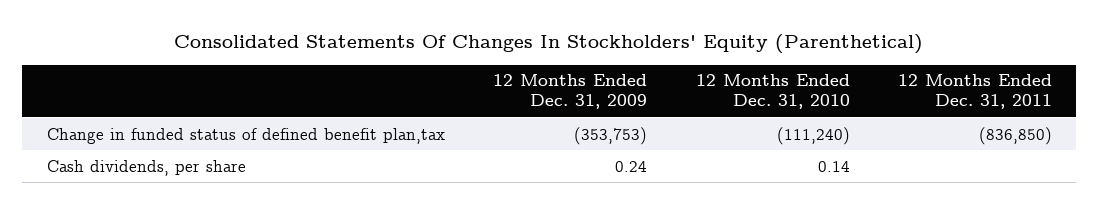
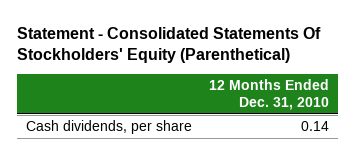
[174,34,924,55] Consolidated Statements Of Changes In Stockholders' Equity (Parenthetical) -> [17,26,322,64] Statement - Consolidated Statements Of Stockholders' Equity (Parenthetical)
[493,74,648,110] 12 Months Ended Dec. 31, 2009 -> none
[898,74,1053,110] 12 Months Ended Dec. 31, 2011 -> none
[46,127,445,144] Change in funded status of defined benefit plan,tax -> none

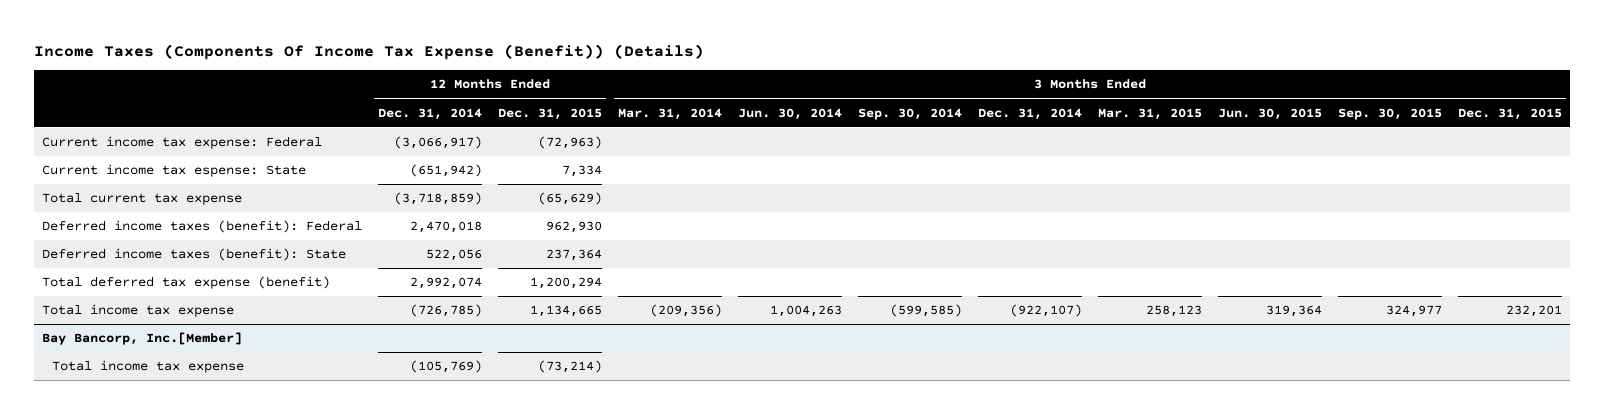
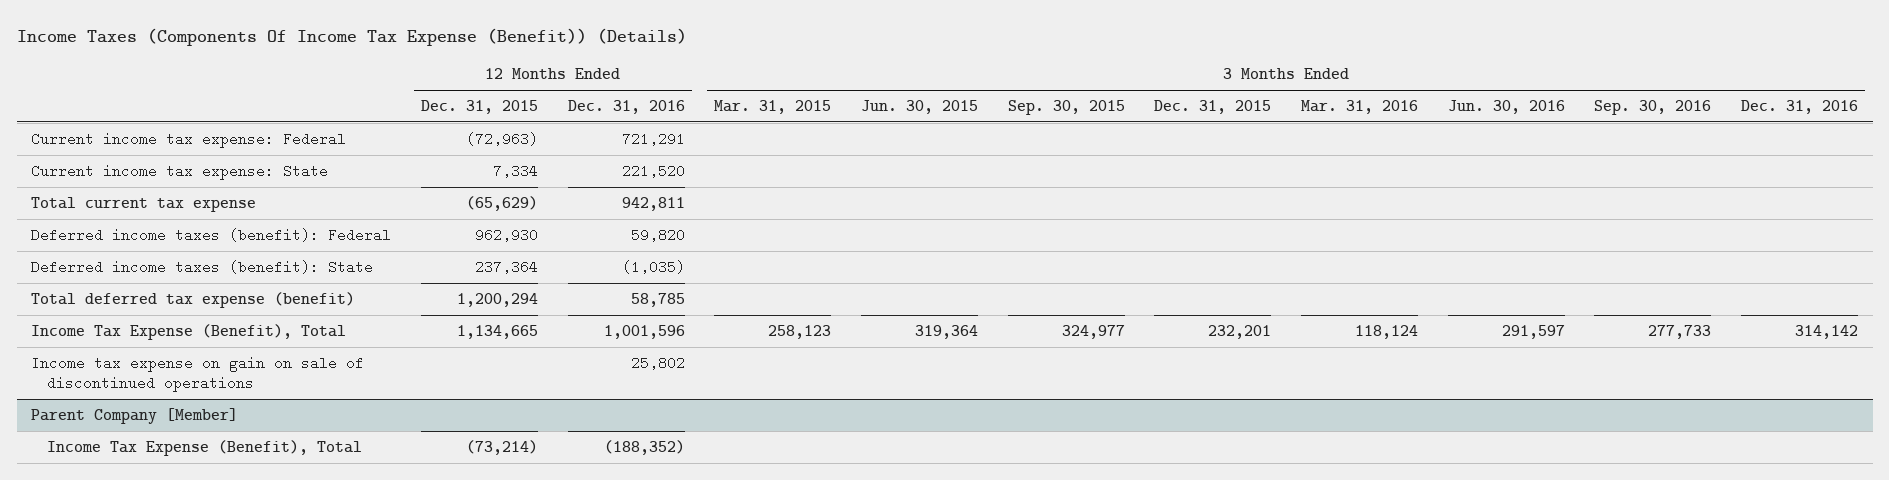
[377,107,482,120] Dec. 31, 2014 -> none
[617,107,722,120] Mar. 31, 2014 -> none
[737,107,842,120] Jun. 30, 2014 -> none
[857,107,962,120] Sep. 30, 2014 -> none
[977,107,1082,120] Dec. 31, 2014 -> none
none -> [567,100,685,115] Dec. 31, 2016
none -> [1300,100,1418,115] Mar. 31, 2016
none -> [1447,100,1565,115] Jun. 30, 2016
none -> [1594,100,1712,116] Sep. 30, 2016
none -> [1740,100,1858,115] Dec. 31, 2016
[41,164,306,178] Current income tax espense: State -> [31,163,329,180] Current income tax expense: State
[41,304,234,318] Total income tax expense -> [31,323,347,340] Income Tax Expense (Benefit), Total
none -> [31,355,365,392] Income tax expense on gain on sale of discontinued operations
[41,332,242,346] Bay Bancorp, Inc.[Member] -> [31,407,239,424] Parent Company [Member]
[51,360,244,374] Total income tax expense -> [47,439,363,456] Income Tax Expense (Benefit), Total

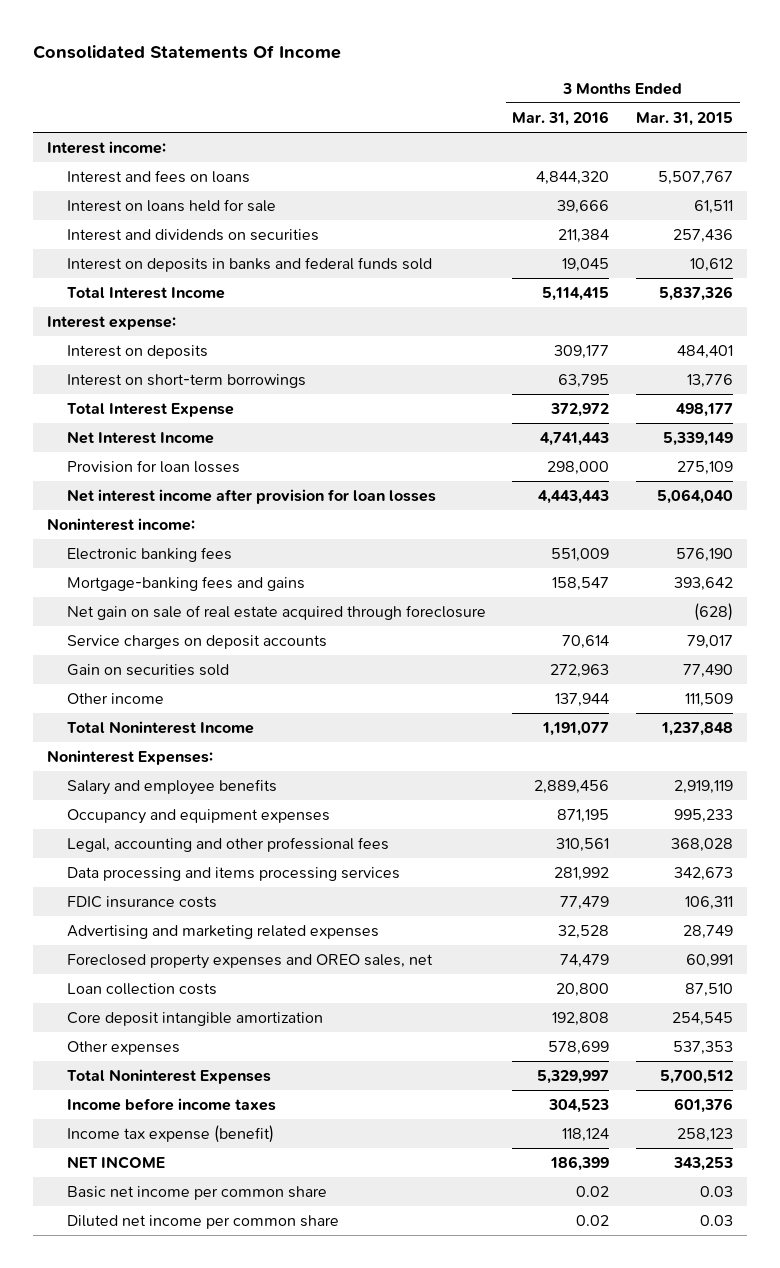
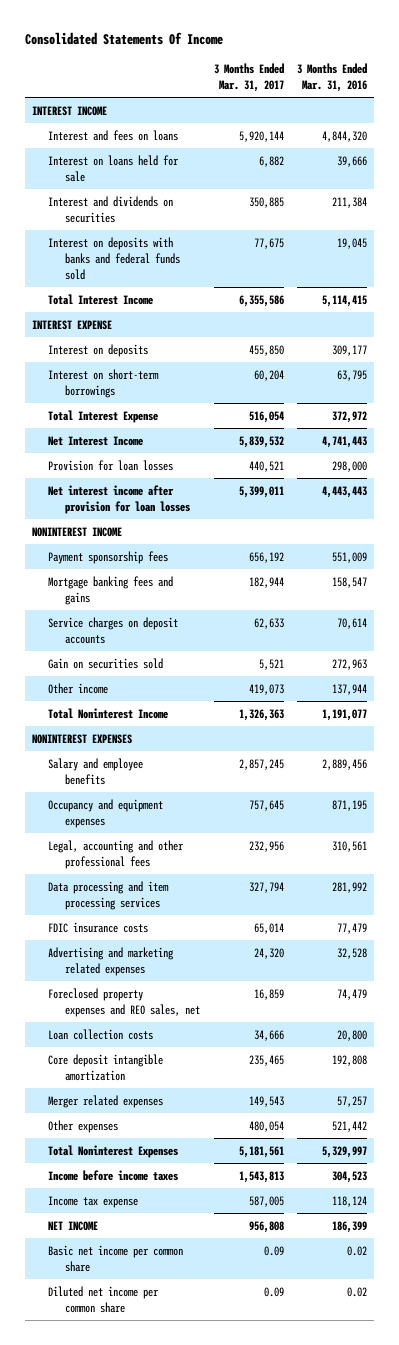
[636,111,734,126] Mar. 31, 2015 -> none
none -> [213,62,284,92] 3 Months Ended Mar. 31, 2017
[46,141,166,155] Interest income: -> [31,105,107,116] INTEREST INCOME
[66,257,432,273] Interest on deposits in banks and federal funds sold -> [48,236,181,280] Interest on deposits with banks and federal funds sold
[46,316,176,331] Interest expense: -> [31,319,112,330] INTEREST EXPENSE
[66,605,486,621] Net gain on sale of real estate acquired through foreclosure -> none
[46,518,195,532] Noninterest income: -> [31,526,122,537] NONINTEREST INCOME
[66,547,232,563] Electronic banking fees -> [48,550,169,564] Payment sponsorship fees
[66,576,305,592] Mortgage-banking fees and gains -> [48,575,174,605] Mortgage banking fees and gains
[46,750,213,766] Noninterest Expenses: -> [31,733,132,744] NONINTEREST EXPENSES
[66,867,400,882] Data processing and items processing services -> [48,880,170,910] Data processing and item processing services
[66,954,433,970] Foreclosed property expenses and OREO sales, net -> [48,987,201,1017] Foreclosed property expenses and REO sales, net
none -> [48,1094,164,1108] Merger related expenses
[548,1041,610,1056] 578,699 -> [331,1120,367,1132] 521,442
[66,1125,274,1144] Income tax expense (benefit) -> [48,1195,139,1208] Income tax expense

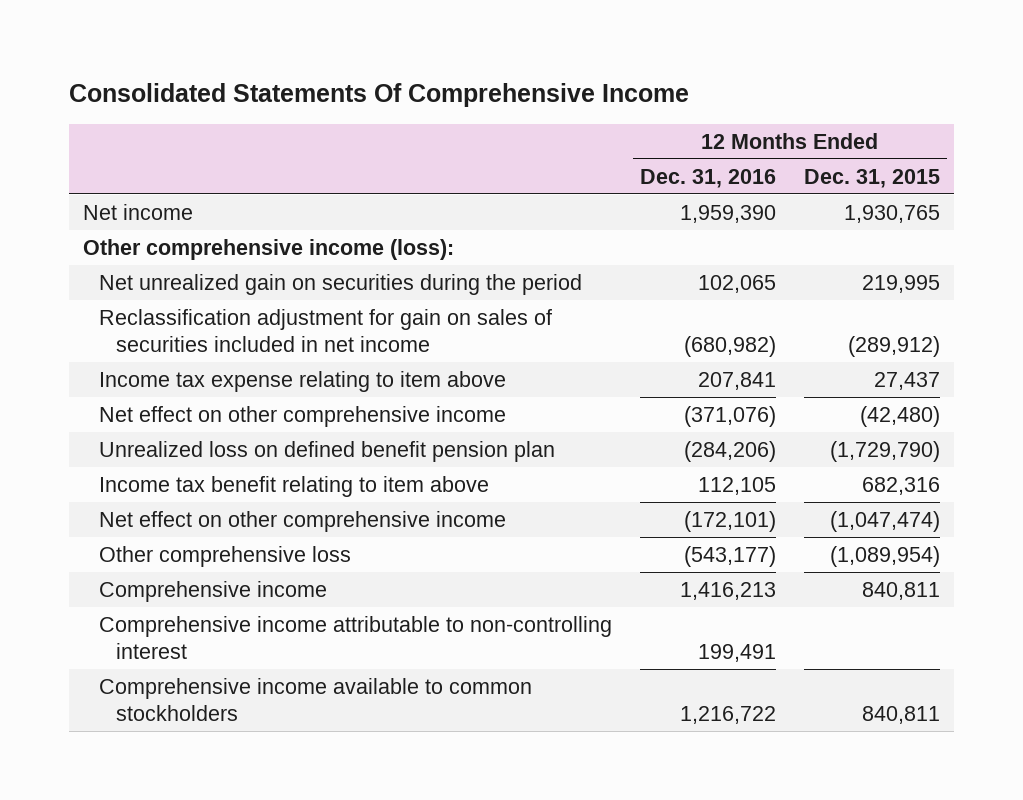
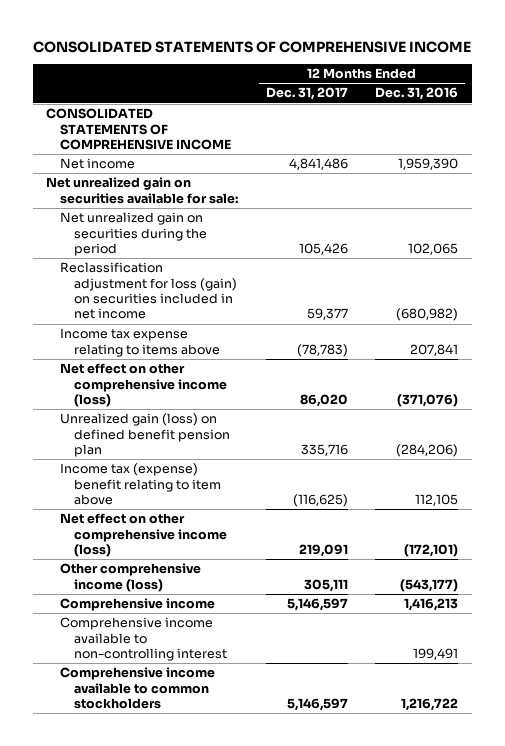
[68,83,689,108] Consolidated Statements Of Comprehensive Income -> [32,40,471,53] CONSOLIDATED STATEMENTS OF COMPREHENSIVE INCOME
[804,168,941,188] Dec. 31, 2015 -> none
none -> [265,87,348,101] Dec. 31, 2017
none -> [46,108,232,150] CONSOLIDATED STATEMENTS OF COMPREHENSIVE INCOME
[82,238,454,260] Other comprehensive income (loss): -> none
none -> [46,177,239,204] Net unrealized gain on securities available for sale:
[99,308,553,353] Reclassification adjustment for gain on sales of securities included in net income -> [60,262,238,320] Reclassification adjustment for loss (gain) on securities included in net income
[99,370,507,392] Income tax expense relating to item above -> [60,328,221,357] Income tax expense relating to items above
[99,405,507,427] Net effect on other comprehensive income -> [60,363,228,407] Net effect on other comprehensive income (loss)
[99,440,556,462] Unrealized loss on defined benefit pension plan -> [60,413,231,457] Unrealized gain (loss) on defined benefit pension plan
[99,475,490,497] Income tax benefit relating to item above -> [60,463,222,505] Income tax (expense) benefit relating to item above
[99,510,507,532] Net effect on other comprehensive income -> [60,513,228,557] Net effect on other comprehensive income (loss)
[99,545,352,567] Other comprehensive loss -> [60,563,202,592] Other comprehensive income (loss)
[99,615,613,660] Comprehensive income attributable to non-controlling interest -> [60,617,228,661] Comprehensive income available to non-controlling interest

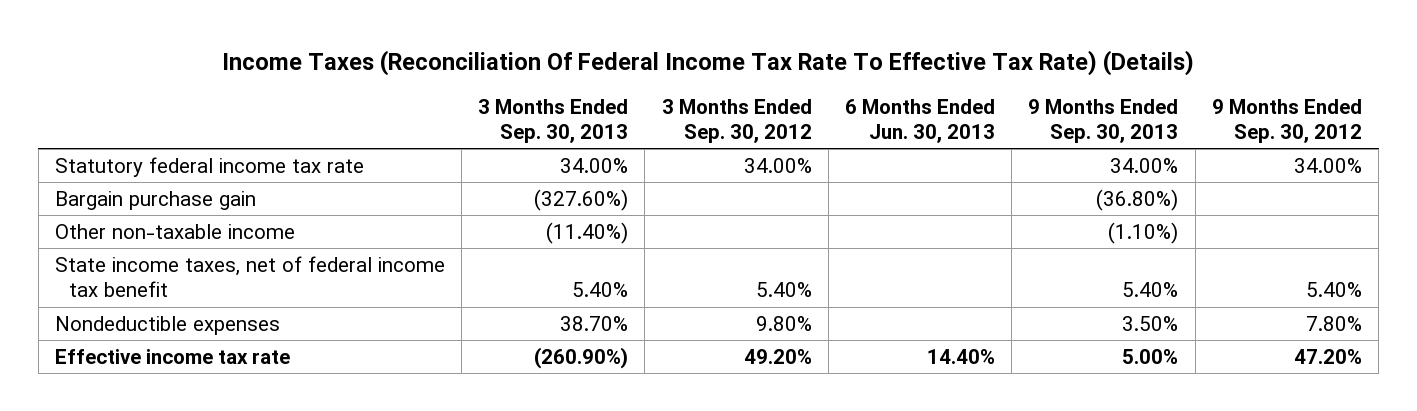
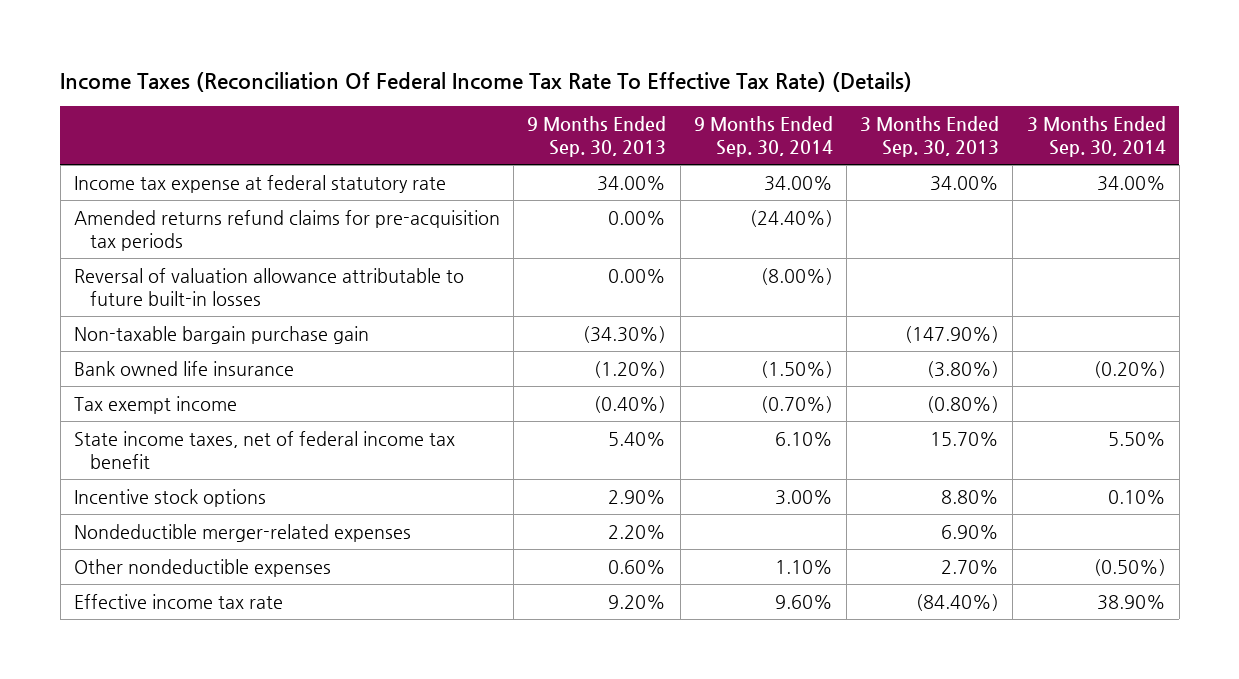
[661,98,812,144] 3 Months Ended Sep. 30, 2012 -> none
[845,98,996,144] 6 Months Ended Jun. 30, 2013 -> none
[1211,98,1362,144] 9 Months Ended Sep. 30, 2012 -> none
none -> [693,116,833,158] 9 Months Ended Sep. 30, 2014
none -> [1026,116,1166,158] 3 Months Ended Sep. 30, 2014
[54,223,295,239] Other non-taxable income -> none
[54,156,364,177] Statutory federal income tax rate -> [73,174,446,193] Income tax expense at federal statutory rate
none -> [73,209,500,251] Amended returns refund claims for pre-acquisition tax periods
none -> [73,267,464,306] Reversal of valuation allowance attributable to future built-in losses
[54,190,256,210] Bargain purchase gain -> [73,325,369,344] Non-taxable bargain purchase gain
[534,188,629,211] (327.60%) -> [905,325,1000,343] (147.90%)
[1096,188,1179,211] (36.80%) -> [583,325,667,343] (34.30%)
none -> [73,360,294,376] Bank owned life insurance
none -> [73,395,237,414] Tax exempt income
[572,282,629,298] 5.40% -> [930,431,1000,446] 15.70%
none -> [73,488,266,507] Incentive stock options
[54,315,280,335] Nondeductible expenses -> [73,523,411,542] Nondeductible merger-related expenses
[560,315,629,331] 38.70% -> [941,524,1000,539] 6.90%
[1122,315,1179,331] 3.50% -> [608,524,667,539] 2.20%
none -> [73,558,331,577] Other nondeductible expenses
[534,346,629,369] (260.90%) -> [916,593,1000,611] (84.40%)
[1122,348,1179,364] 5.00% -> [608,594,667,609] 9.20%

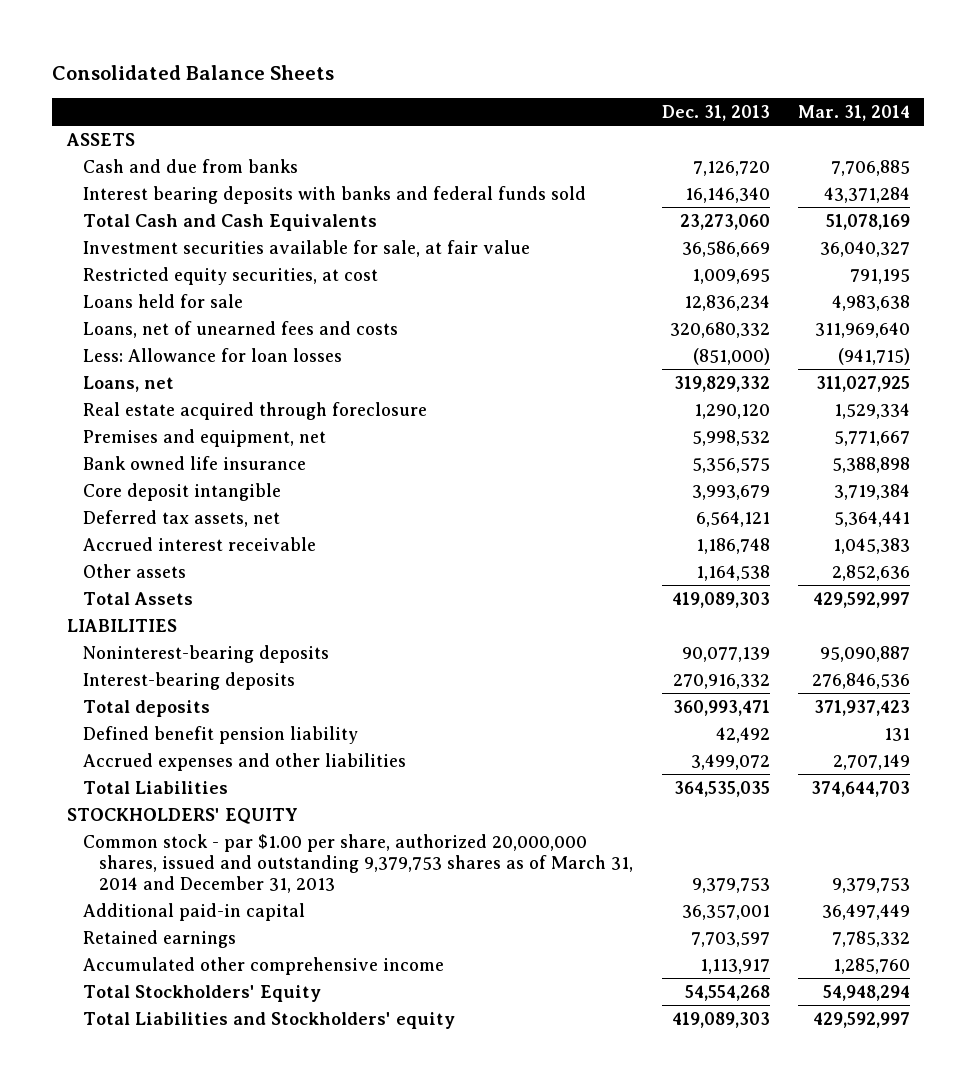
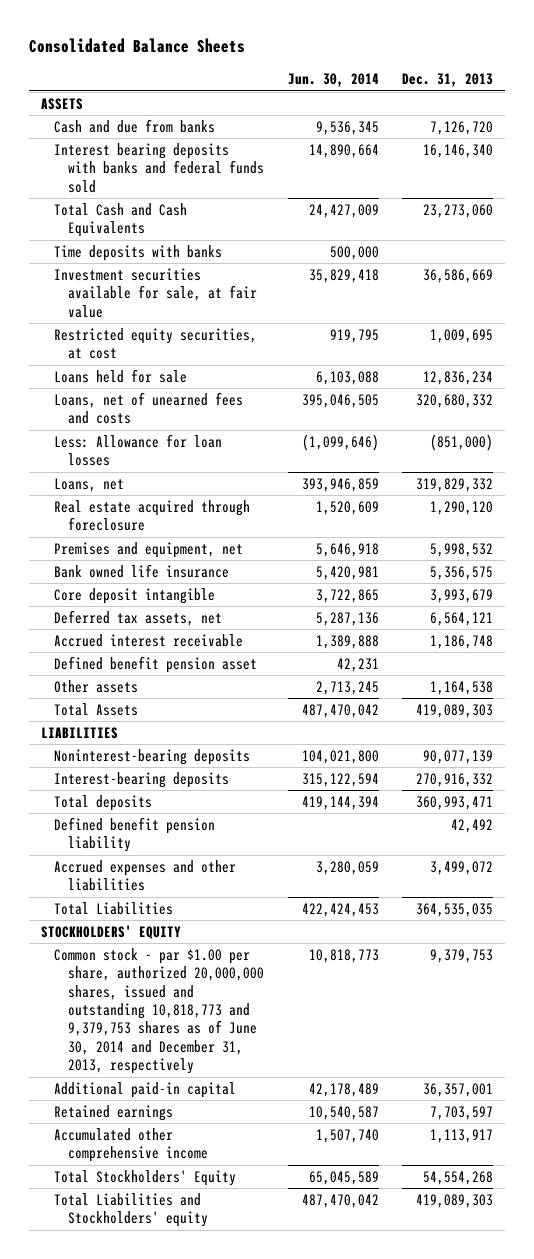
[798,104,911,121] Mar. 31, 2014 -> none
none -> [287,73,379,88] Jun. 30, 2014
none -> [54,244,223,261] Time deposits with banks
none -> [54,655,258,673] Defined benefit pension asset
[82,833,634,893] Common stock - par $1.00 per share, authorized 20,000,000 shares, issued and outstanding 9,379,753 shares as of March 31, 2014 and December 31, 2013 -> [54,947,264,1075] Common stock - par $1.00 per share, authorized 20,000,000 shares, issued and outstanding 10,818,773 and 9,379,753 shares as of June 30, 2014 and December 31, 2013, respectively

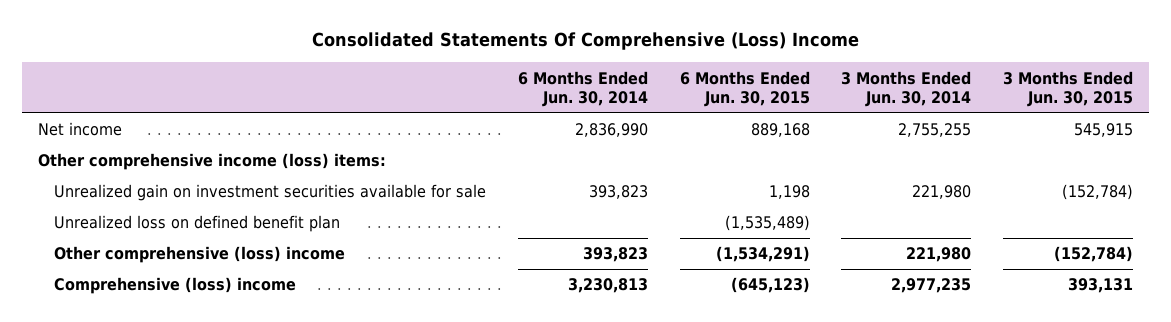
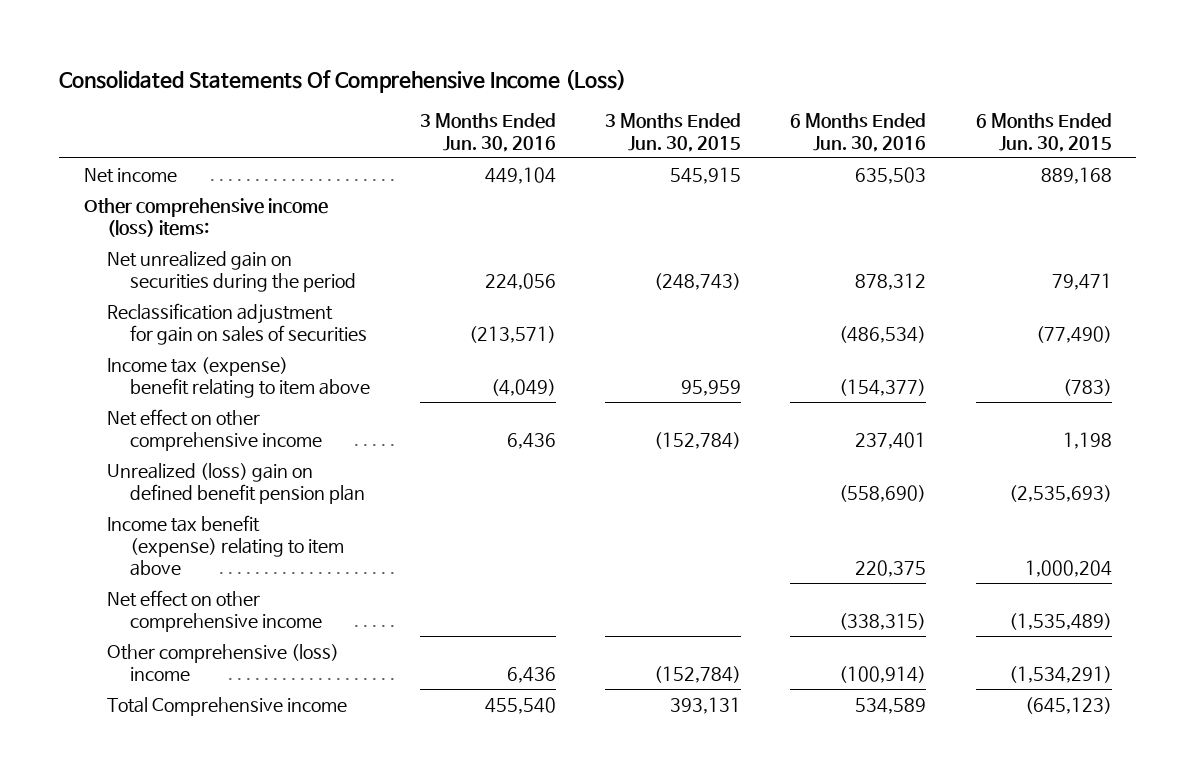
[311,32,859,51] Consolidated Statements Of Comprehensive (Loss) Income -> [59,68,627,93] Consolidated Statements Of Comprehensive Income (Loss)
[517,70,648,107] 6 Months Ended Jun. 30, 2014 -> none
[841,70,972,107] 3 Months Ended Jun. 30, 2014 -> none
none -> [419,112,556,152] 3 Months Ended Jun. 30, 2016
none -> [790,112,927,152] 6 Months Ended Jun. 30, 2016
none -> [107,250,357,292] Net unrealized gain on securities during the period
none -> [107,302,368,345] Reclassification adjustment for gain on sales of securities
none -> [107,356,371,398] Income tax (expense) benefit relating to item above
[54,184,487,202] Unrealized gain on investment securities available for sale -> [107,408,323,451] Net effect on other comprehensive income
none -> [107,462,366,504] Unrealized (loss) gain on defined benefit pension plan
none -> [107,514,345,576] Income tax benefit (expense) relating to item above
[54,215,341,233] Unrealized loss on defined benefit plan -> [107,589,323,632] Net effect on other comprehensive income
[54,277,297,295] Comprehensive (loss) income -> [107,696,348,716] Total Comprehensive income

